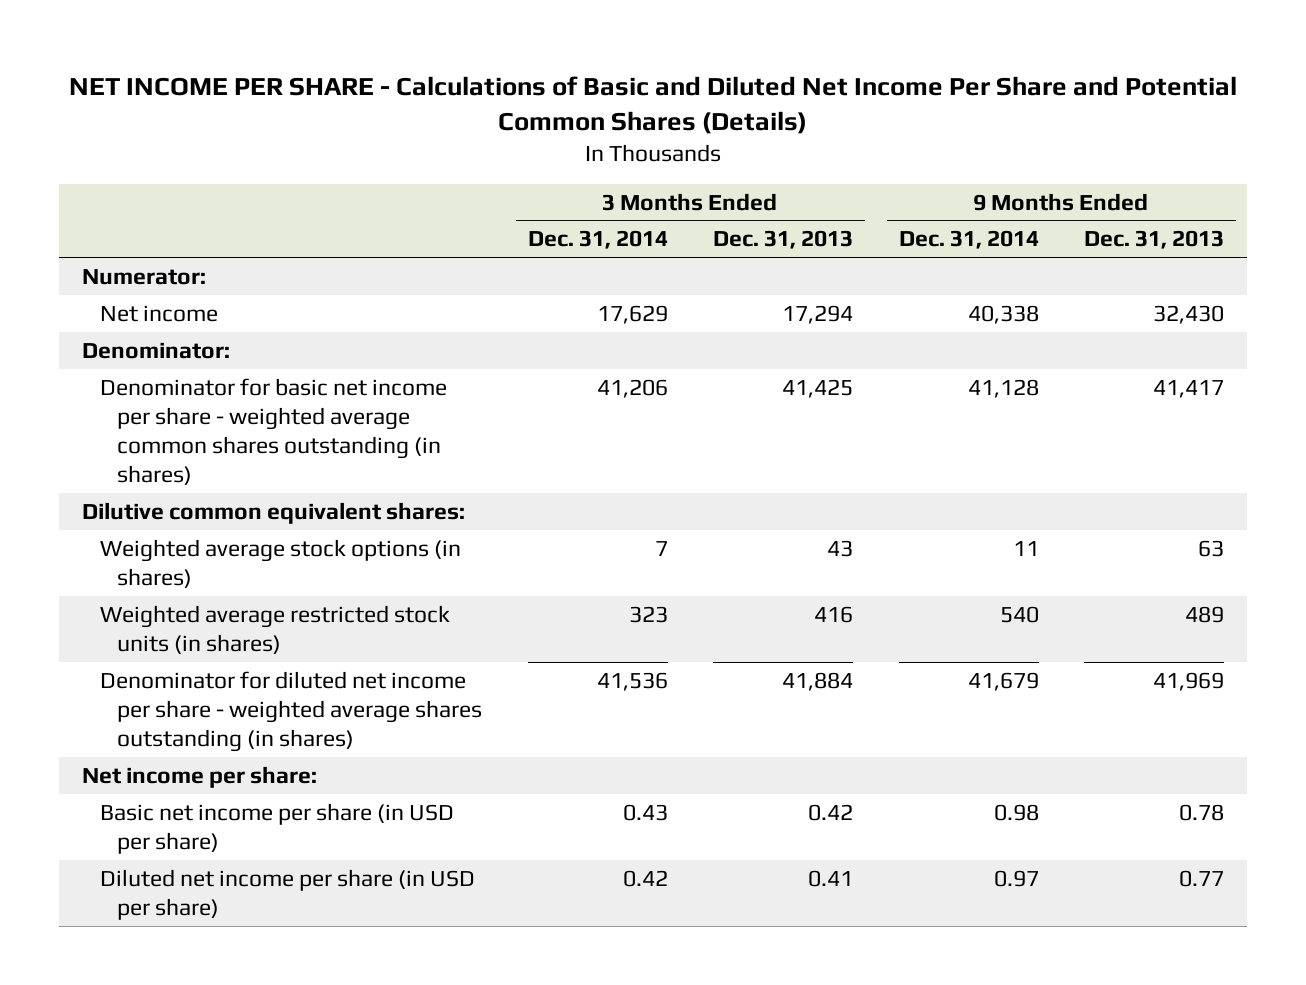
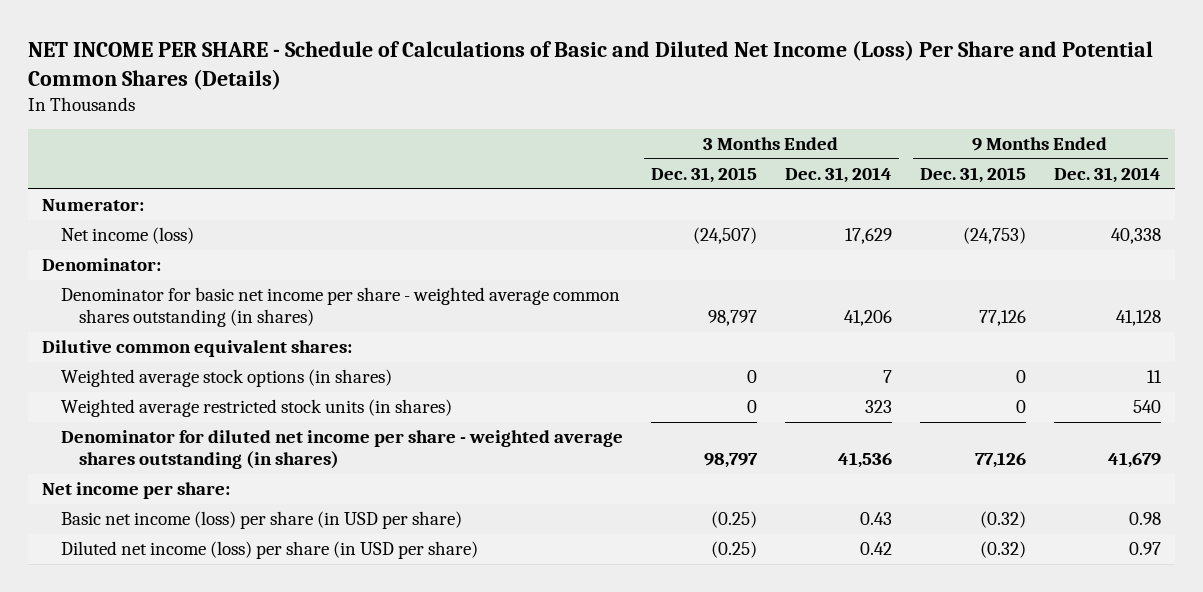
[69,75,1238,135] NET INCOME PER SHARE - Calculations of Basic and Diluted Net Income Per Share and Potential Common Shares (Details) -> [28,39,1154,90] NET INCOME PER SHARE - Schedule of Calculations of Basic and Diluted Net Income (Loss) Per Share and Potential Common Shares (Details)
[713,230,854,250] Dec. 31, 2013 -> none
[1084,230,1225,250] Dec. 31, 2013 -> none
none -> [650,167,757,184] Dec. 31, 2015
none -> [919,167,1026,184] Dec. 31, 2015
[99,304,218,322] Net income -> [60,227,194,245] Net income (loss)
[99,802,454,855] Basic net income per share (in USD per share) -> [60,511,462,530] Basic net income (loss) per share (in USD per share)
[99,868,475,921] Diluted net income per share (in USD per share) -> [60,541,478,560] Diluted net income (loss) per share (in USD per share)

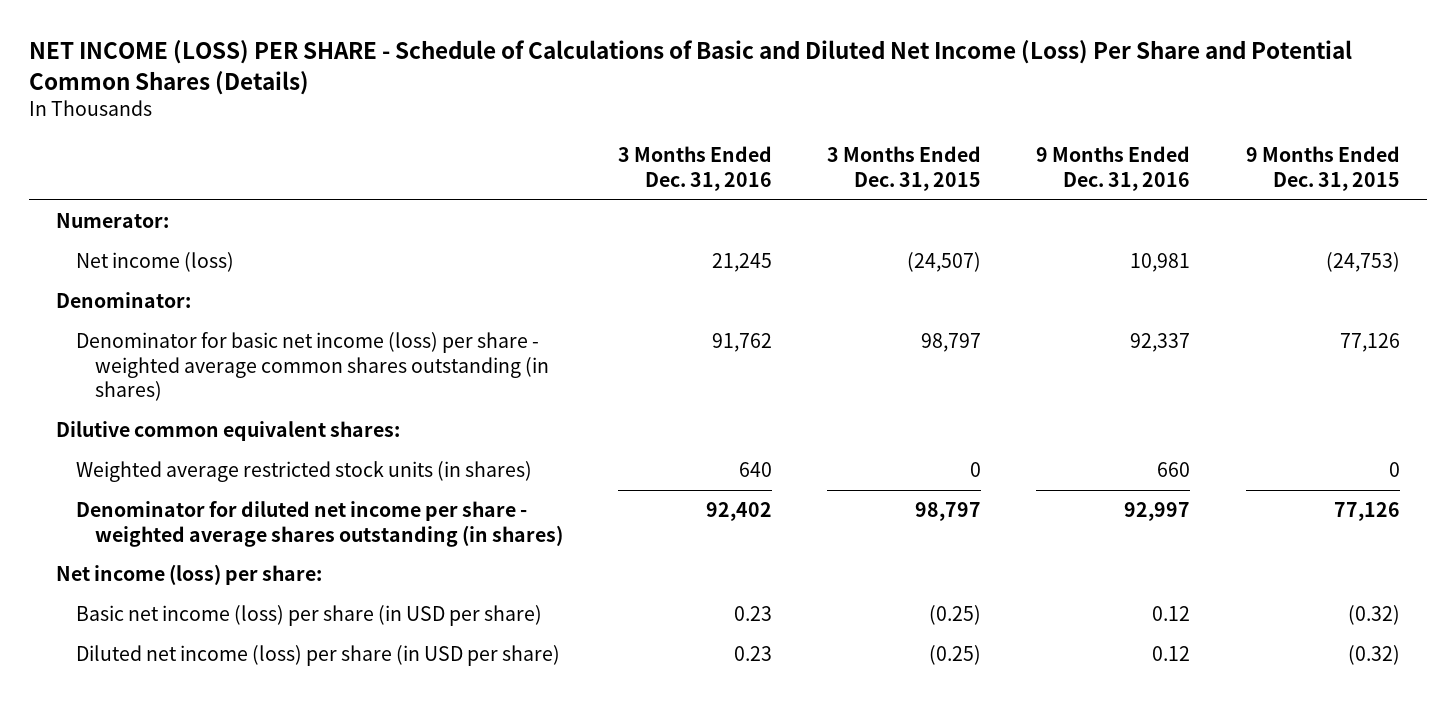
[28,39,1154,90] NET INCOME PER SHARE - Schedule of Calculations of Basic and Diluted Net Income (Loss) Per Share and Potential Common Shares (Details) -> [28,40,1352,95] NET INCOME (LOSS) PER SHARE - Schedule of Calculations of Basic and Diluted Net Income (Loss) Per Share and Potential Common Shares (Details)
[784,167,892,184] Dec. 31, 2014 -> none
[1053,167,1161,184] Dec. 31, 2014 -> none
none -> [617,146,772,192] 3 Months Ended Dec. 31, 2016
none -> [1036,146,1191,192] 9 Months Ended Dec. 31, 2016
[60,287,620,328] Denominator for basic net income per share - weighted average common shares outstanding (in shares) -> [75,332,549,402] Denominator for basic net income (loss) per share - weighted average common shares outstanding (in shares)
[60,369,392,388] Weighted average stock options (in shares) -> none
[42,482,231,500] Net income per share: -> [56,564,323,586] Net income (loss) per share:

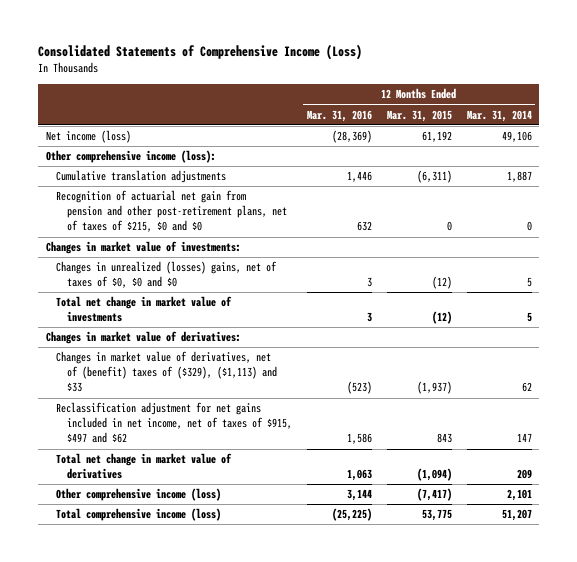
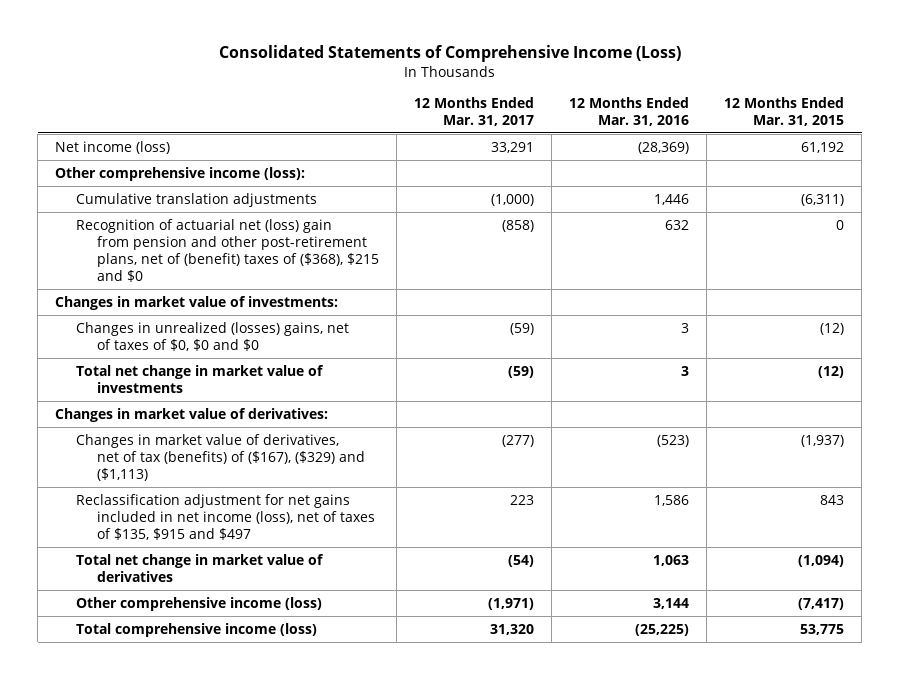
[466,109,532,122] Mar. 31, 2014 -> none
none -> [414,96,535,126] 12 Months Ended Mar. 31, 2017
[56,190,287,233] Recognition of actuarial net gain from pension and other post-retirement plans, net of taxes of $215, $0 and $0 -> [76,218,380,282] Recognition of actuarial net (loss) gain from pension and other post-retirement plans, net of (benefit) taxes of ($368), $215 and $0
[56,351,277,393] Changes in market value of derivatives, net of (benefit) taxes of ($329), ($1,113) and $33 -> [76,433,366,481] Changes in market value of derivatives, net of tax (benefits) of ($167), ($329) and ($1,113)
[56,402,292,444] Reclassification adjustment for net gains included in net income, net of taxes of $915, $497 and $62 -> [76,493,376,540] Reclassification adjustment for net gains included in net income (loss), net of taxes of $135, $915 and $497

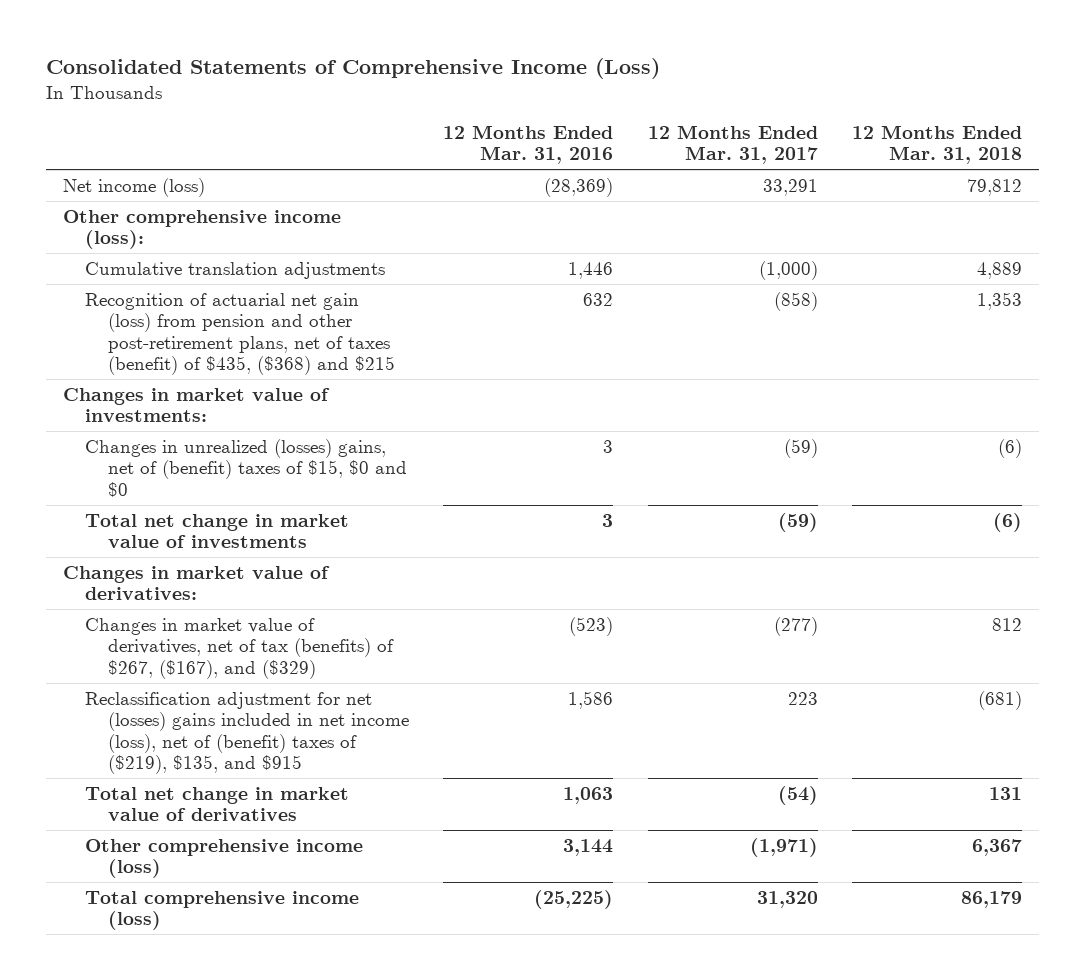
[724,96,845,126] 12 Months Ended Mar. 31, 2015 -> none
none -> [851,124,1022,165] 12 Months Ended Mar. 31, 2018
[76,218,380,282] Recognition of actuarial net (loss) gain from pension and other post-retirement plans, net of (benefit) taxes of ($368), $215 and $0 -> [85,292,396,376] Recognition of actuarial net gain (loss) from pension and other post-retirement plans, net of taxes (benefit) of $435, ($368) and $215
[76,321,350,351] Changes in unrealized (losses) gains, net of taxes of $0, $0 and $0 -> [85,438,408,497] Changes in unrealized (losses) gains, net of (benefit) taxes of $15, $0 and $0
[76,433,366,481] Changes in market value of derivatives, net of tax (benefits) of ($167), ($329) and ($1,113) -> [85,617,395,679] Changes in market value of derivatives, net of tax (benefits) of $267, ($167), and ($329)
[76,493,376,540] Reclassification adjustment for net gains included in net income (loss), net of taxes of $135, $915 and $497 -> [85,691,410,775] Reclassification adjustment for net (losses) gains included in net income (loss), net of (benefit) taxes of ($219), $135, and $915

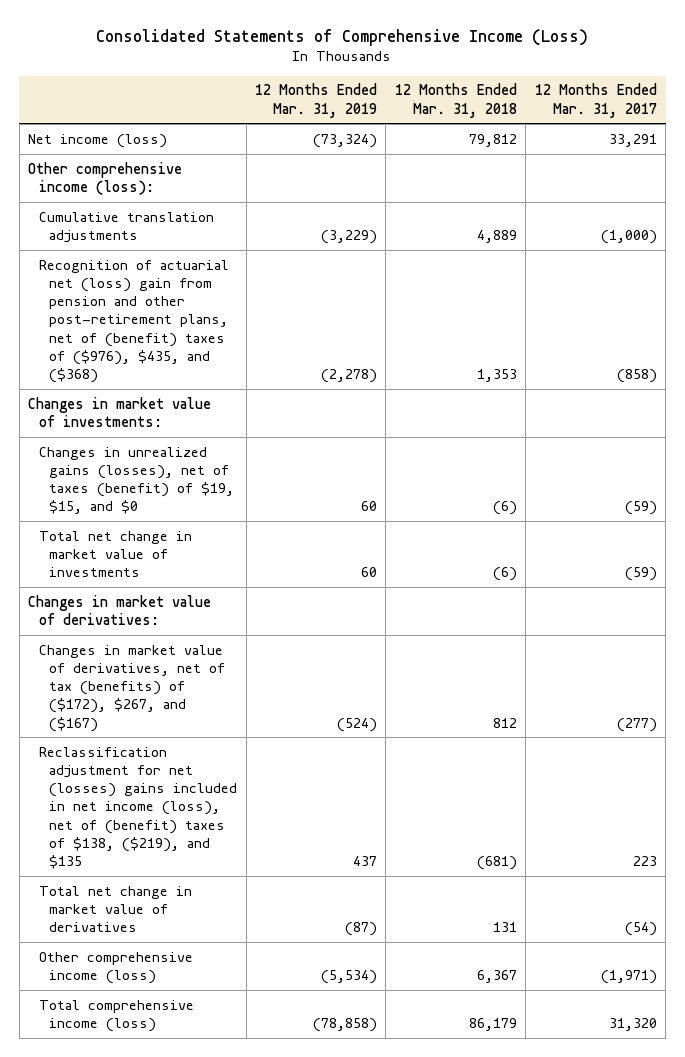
[443,124,614,165] 12 Months Ended Mar. 31, 2016 -> none
none -> [255,83,378,118] 12 Months Ended Mar. 31, 2019
[85,292,396,376] Recognition of actuarial net gain (loss) from pension and other post-retirement plans, net of taxes (benefit) of $435, ($368) and $215 -> [38,259,229,384] Recognition of actuarial net (loss) gain from pension and other post-retirement plans, net of (benefit) taxes of ($976), $435, and ($368)
[85,438,408,497] Changes in unrealized (losses) gains, net of (benefit) taxes of $15, $0 and $0 -> [38,446,235,515] Changes in unrealized gains (losses), net of taxes (benefit) of $19, $15, and $0
[85,617,395,679] Changes in market value of derivatives, net of tax (benefits) of $267, ($167), and ($329) -> [38,644,226,732] Changes in market value of derivatives, net of tax (benefits) of ($172), $267, and ($167)
[85,691,410,775] Reclassification adjustment for net (losses) gains included in net income (loss), net of (benefit) taxes of ($219), $135, and $915 -> [38,746,238,870] Reclassification adjustment for net (losses) gains included in net income (loss), net of (benefit) taxes of $138, ($219), and $135

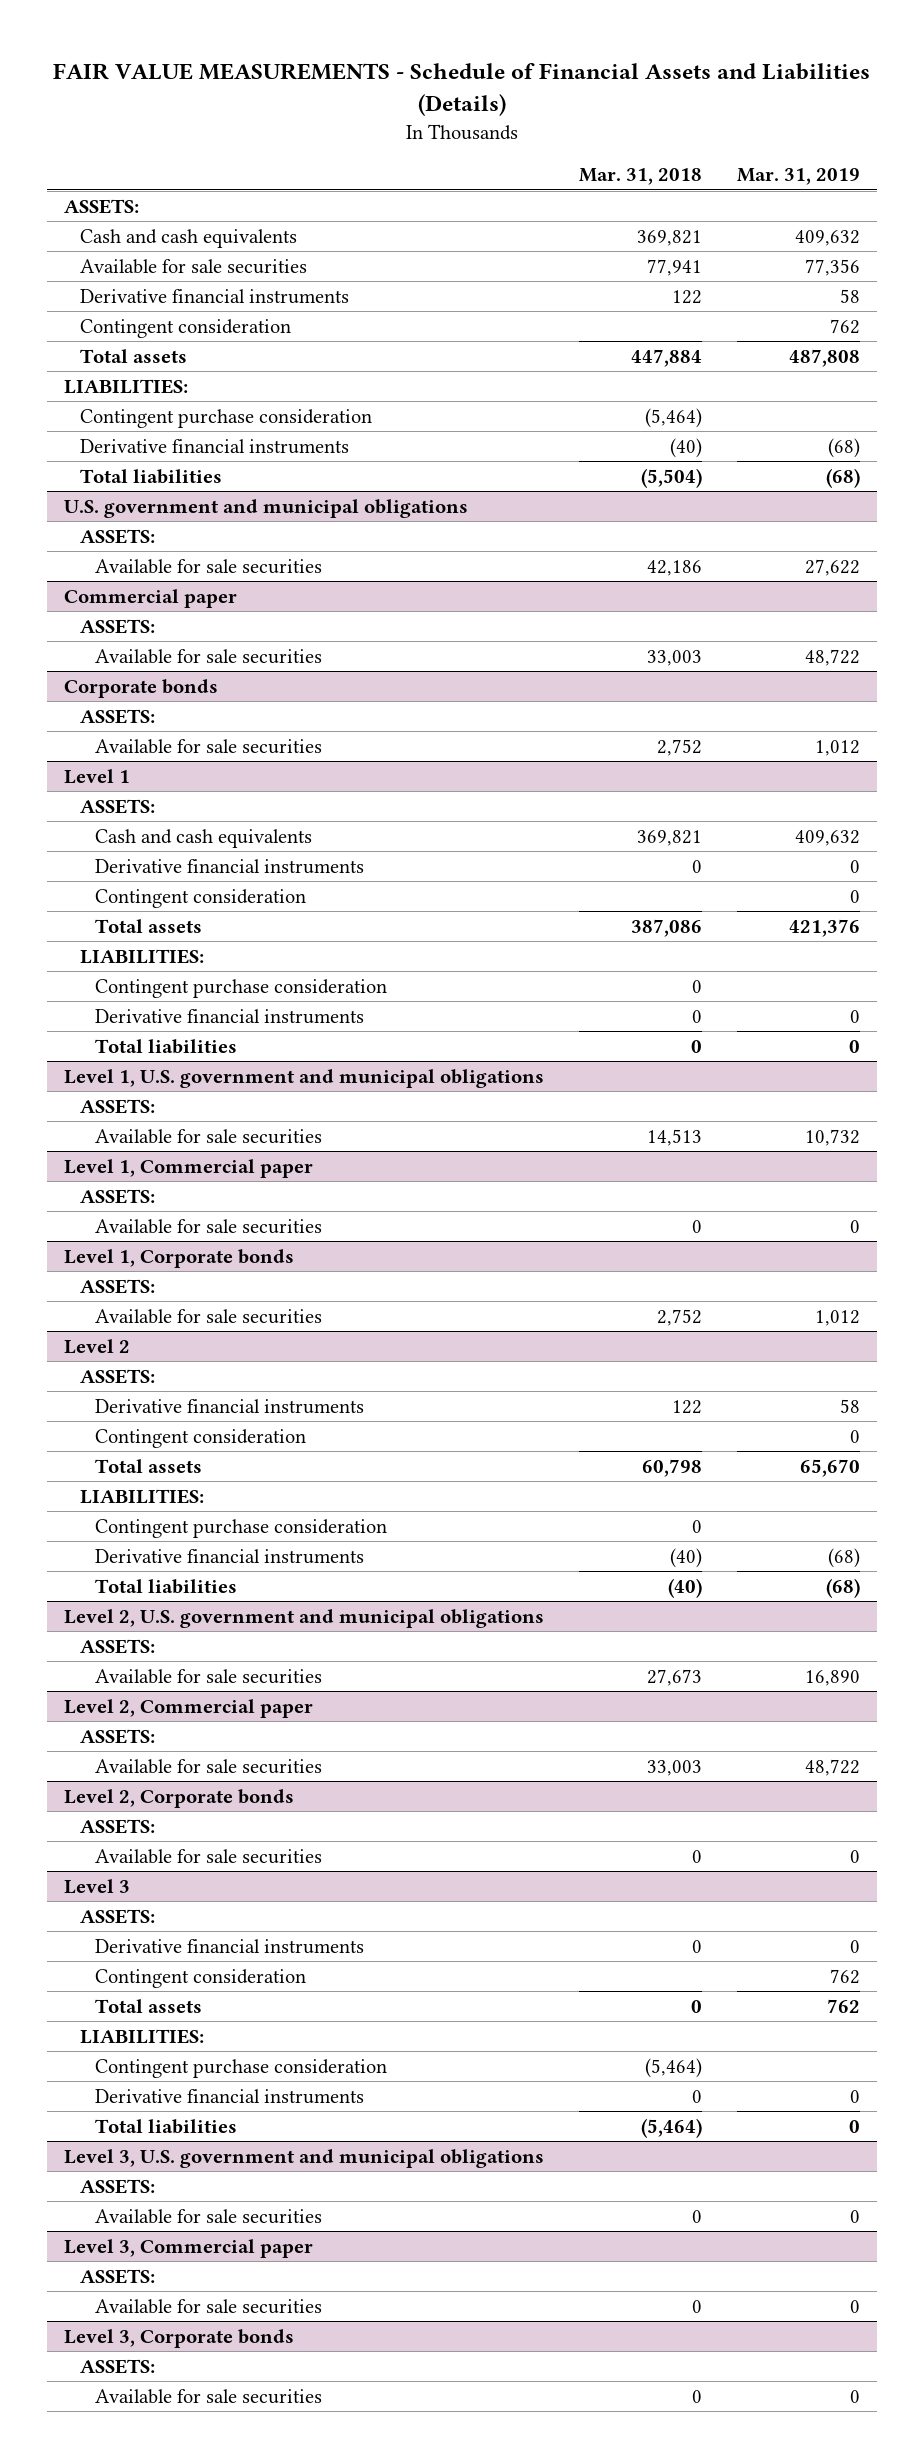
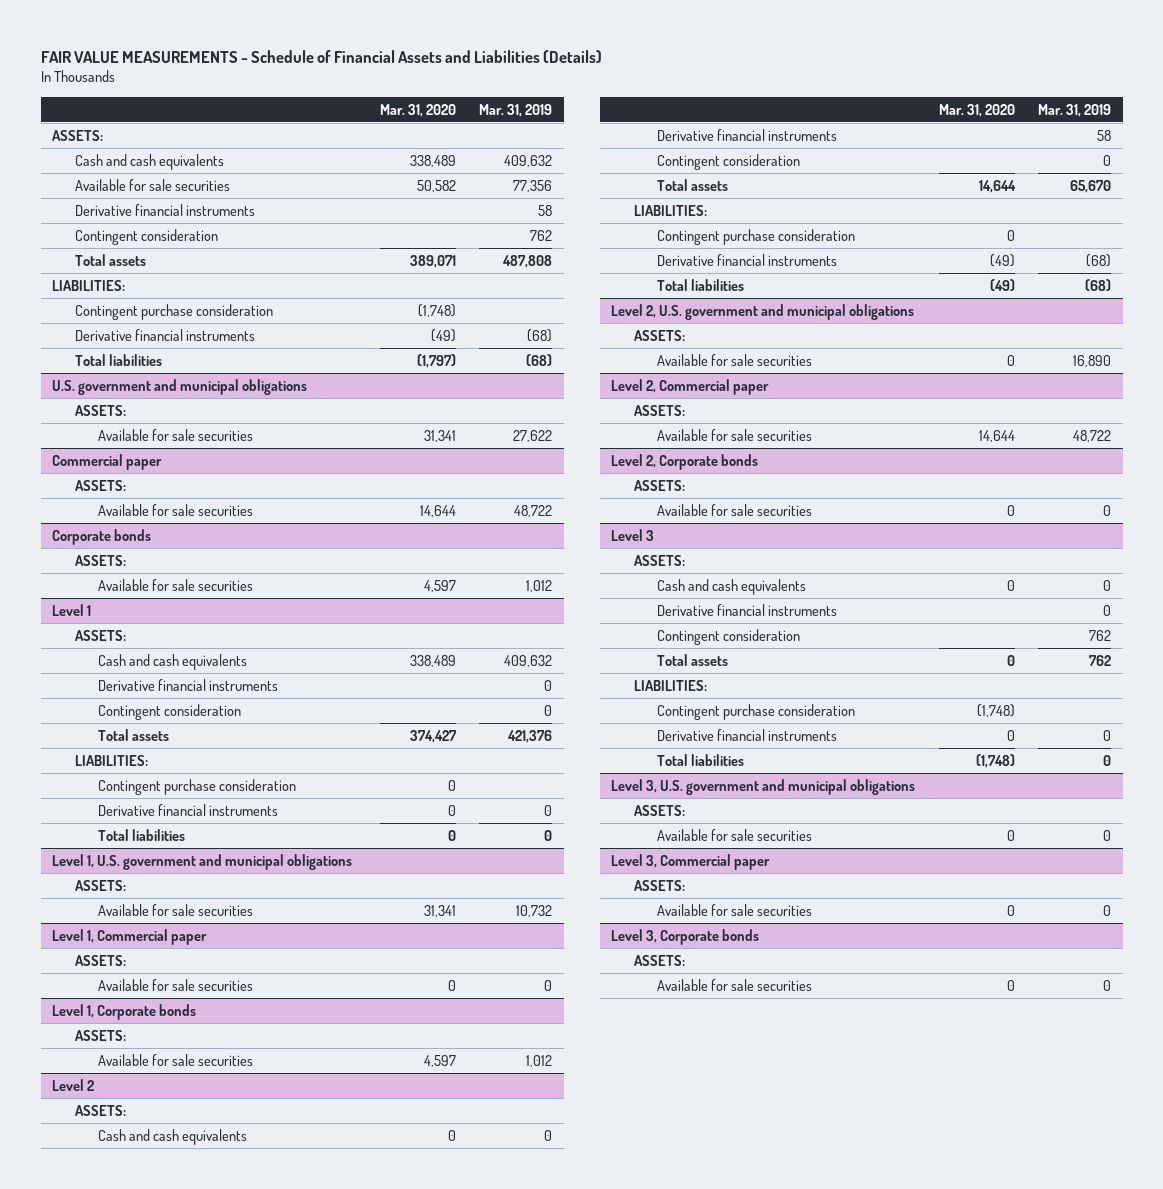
[579,168,703,186] Mar. 31, 2018 -> none
none -> [379,103,456,117] Mar. 31, 2020
none -> [98,1128,248,1145] Cash and cash equivalents
none -> [657,578,807,595] Cash and cash equivalents

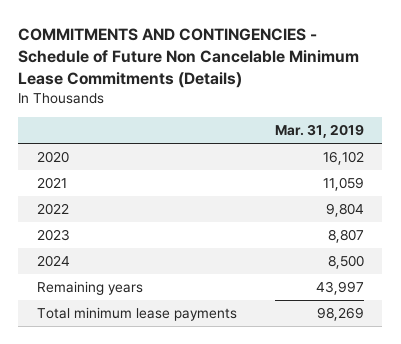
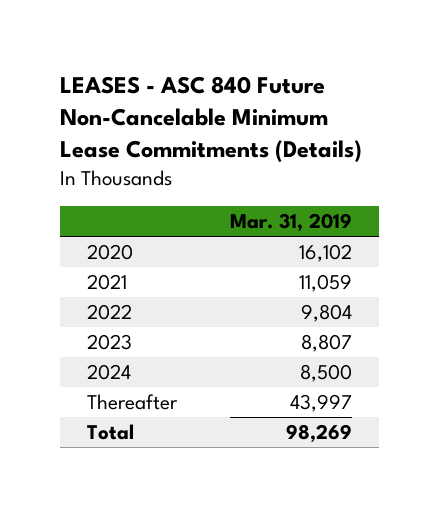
[18,28,360,88] COMMITMENTS AND CONTINGENCIES - Schedule of Future Non Cancelable Minimum Lease Commitments (Details) -> [60,75,363,163] LEASES - ASC 840 Future Non-Cancelable Minimum Lease Commitments (Details)
[36,281,143,296] Remaining years -> [86,393,178,410] Thereafter
[36,307,237,322] Total minimum lease payments -> [86,423,134,440] Total

